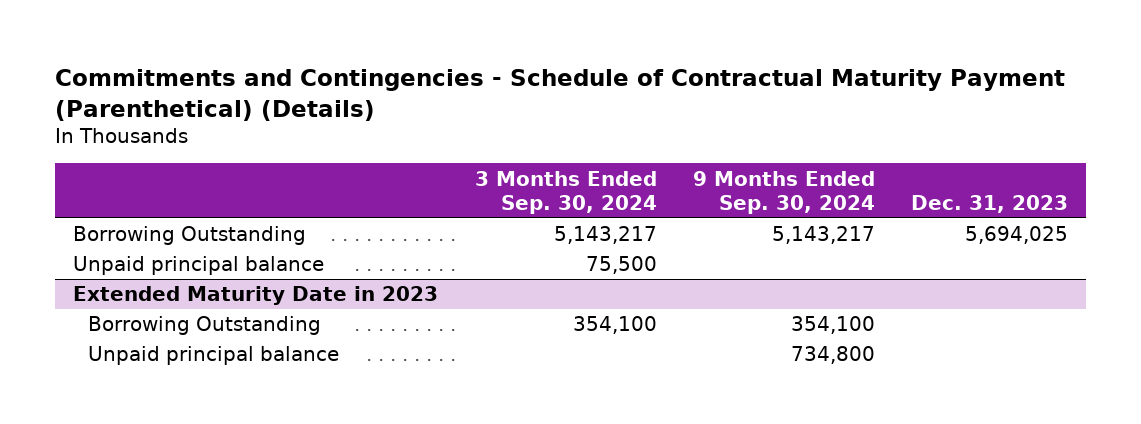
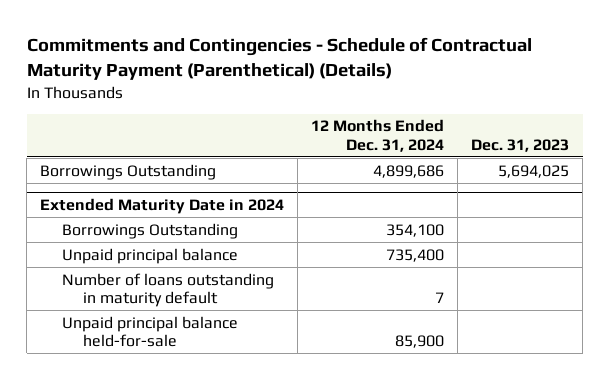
[474,170,657,214] 3 Months Ended Sep. 30, 2024 -> none
[692,170,875,214] 9 Months Ended Sep. 30, 2024 -> none
none -> [311,119,445,152] 12 Months Ended Dec. 31, 2024
[73,256,325,276] Unpaid principal balance -> none
[73,226,307,246] Borrowing Outstanding -> [40,163,217,180] Borrowings Outstanding
[73,286,439,306] Extended Maturity Date in 2023 -> [40,197,285,214] Extended Maturity Date in 2024
[88,316,322,336] Borrowing Outstanding -> [61,222,238,239] Borrowings Outstanding
none -> [61,272,274,308] Number of loans outstanding in maturity default
none -> [61,315,238,348] Unpaid principal balance held-for-sale

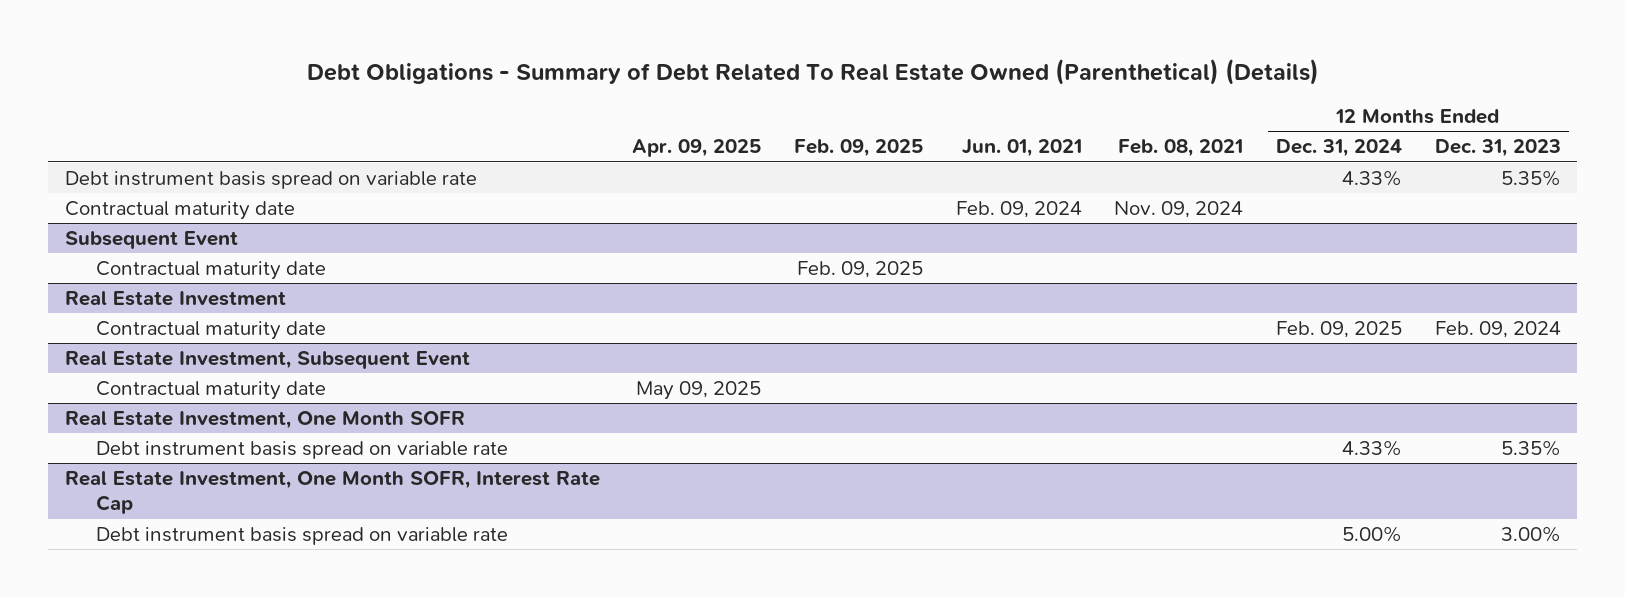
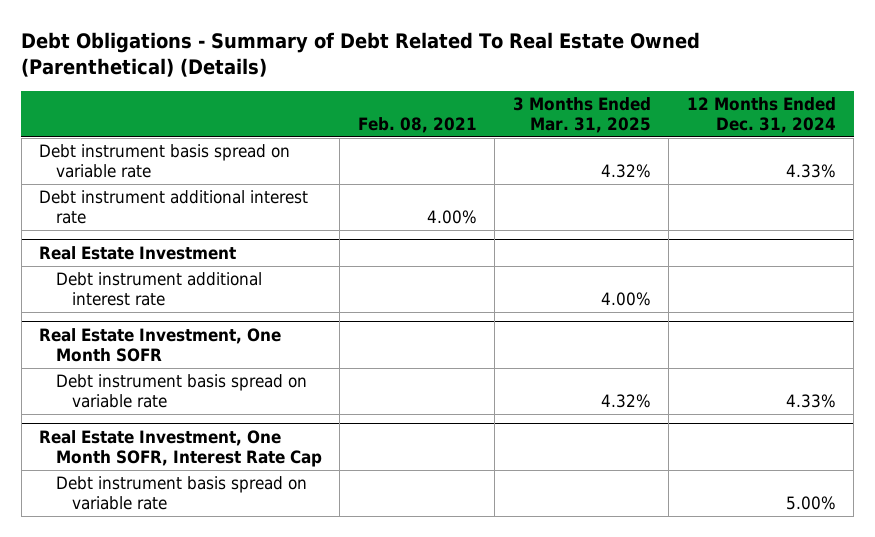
[632,139,762,158] Apr. 09, 2025 -> none
[794,139,924,158] Feb. 09, 2025 -> none
[961,139,1082,158] Jun. 01, 2021 -> none
[1434,139,1561,158] Dec. 31, 2023 -> none
none -> [512,97,651,133] 3 Months Ended Mar. 31, 2025
[64,201,295,221] Contractual maturity date -> none
[64,231,238,250] Subsequent Event -> none
[95,261,326,281] Contractual maturity date -> none
none -> [39,190,309,225] Debt instrument additional interest rate
[95,321,326,341] Contractual maturity date -> none
[64,351,470,370] Real Estate Investment, Subsequent Event -> none
[95,381,326,401] Contractual maturity date -> none
none -> [55,272,262,307] Debt instrument additional interest rate

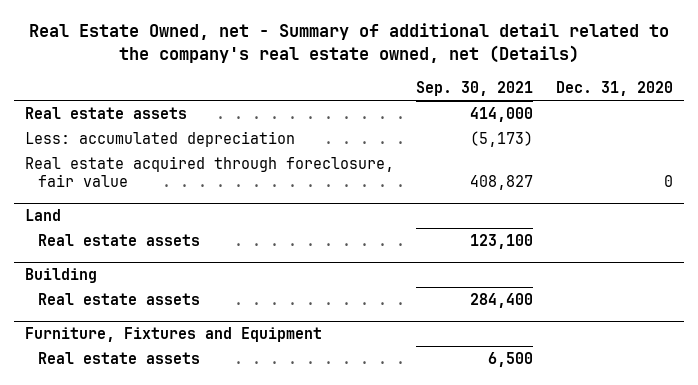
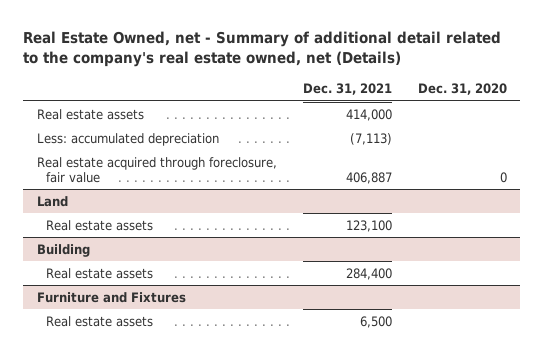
[416,81,534,97] Sep. 30, 2021 -> none
none -> [302,83,392,96] Dec. 31, 2021
[25,327,323,343] Furniture, Fixtures and Equipment -> [36,291,186,303] Furniture and Fixtures

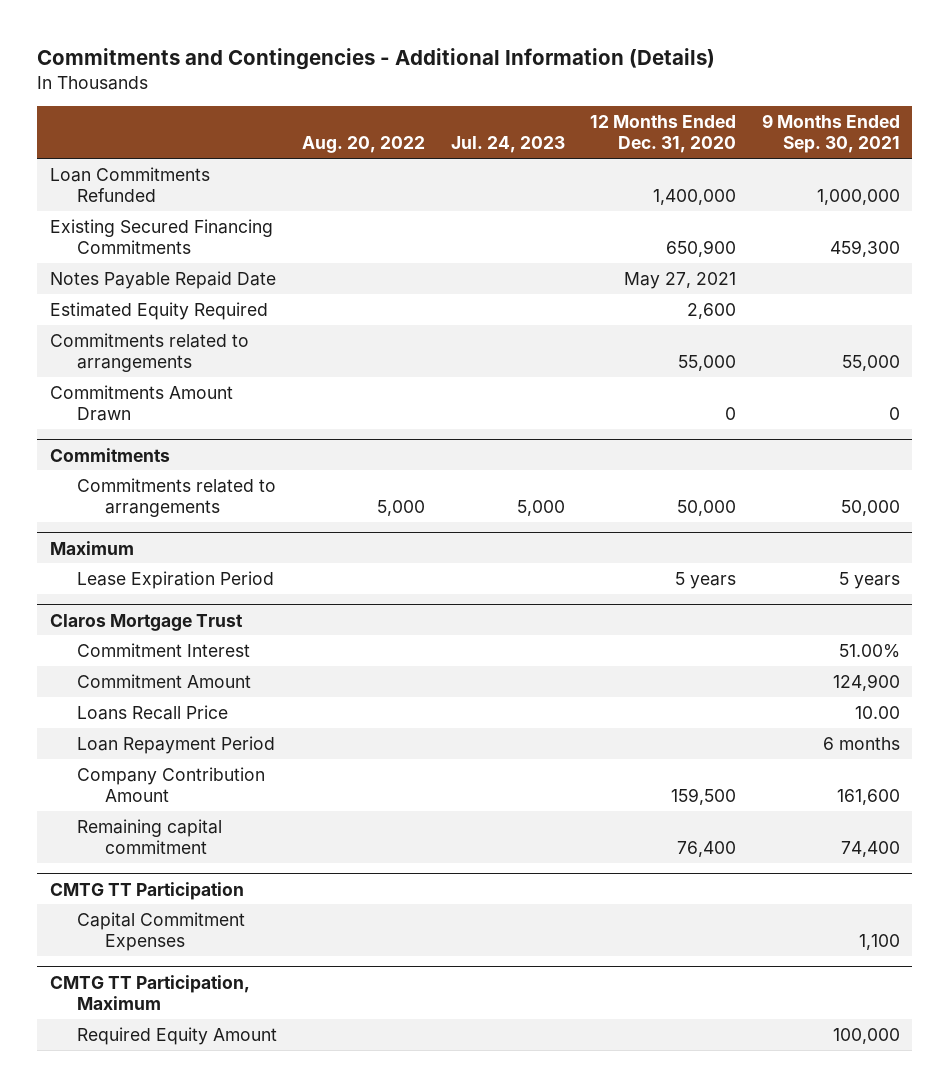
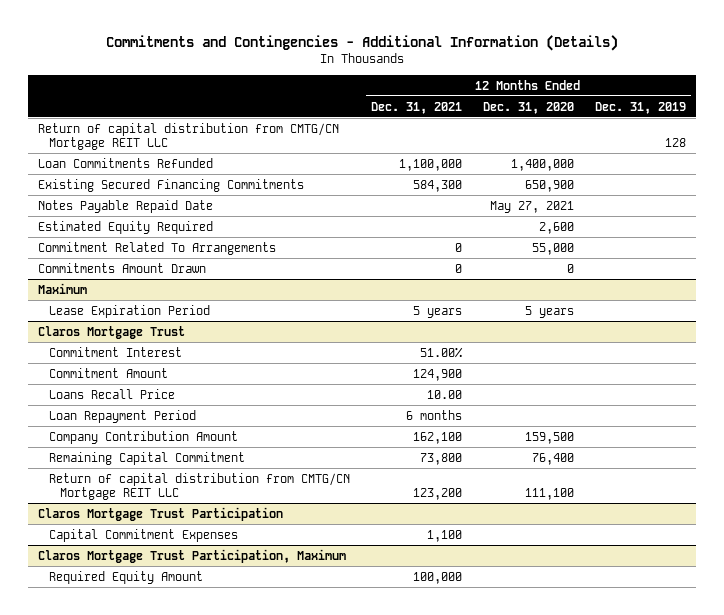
[302,136,426,154] Aug. 20, 2022 -> none
[450,136,565,154] Jul. 24, 2023 -> none
[761,114,900,154] 9 Months Ended Sep. 30, 2021 -> none
none -> [370,101,462,114] Dec. 31, 2021
none -> [594,101,686,114] Dec. 31, 2019
none -> [38,122,340,150] Return of capital distribution from CMTG/CN Mortgage REIT LLC
[49,332,249,373] Commitments related to arrangements -> [38,241,277,255] Commitment Related To Arrangements
[49,447,170,462] Commitments -> none
[77,477,277,518] Commitments related to arrangements -> none
[77,818,223,855] Remaining capital commitment -> [49,451,246,465] Remaining Capital Commitment
none -> [49,472,351,500] Return of capital distribution from CMTG/CN Mortgage REIT LLC
[49,881,244,900] CMTG TT Participation -> [38,506,284,521] Claros Mortgage Trust Participation
[49,974,250,1010] CMTG TT Participation, Maximum -> none
[77,1026,278,1045] Required Equity Amount -> none
none -> [38,548,347,563] Claros Mortgage Trust Participation, Maximum
none -> [49,570,204,584] Required Equity Amount

